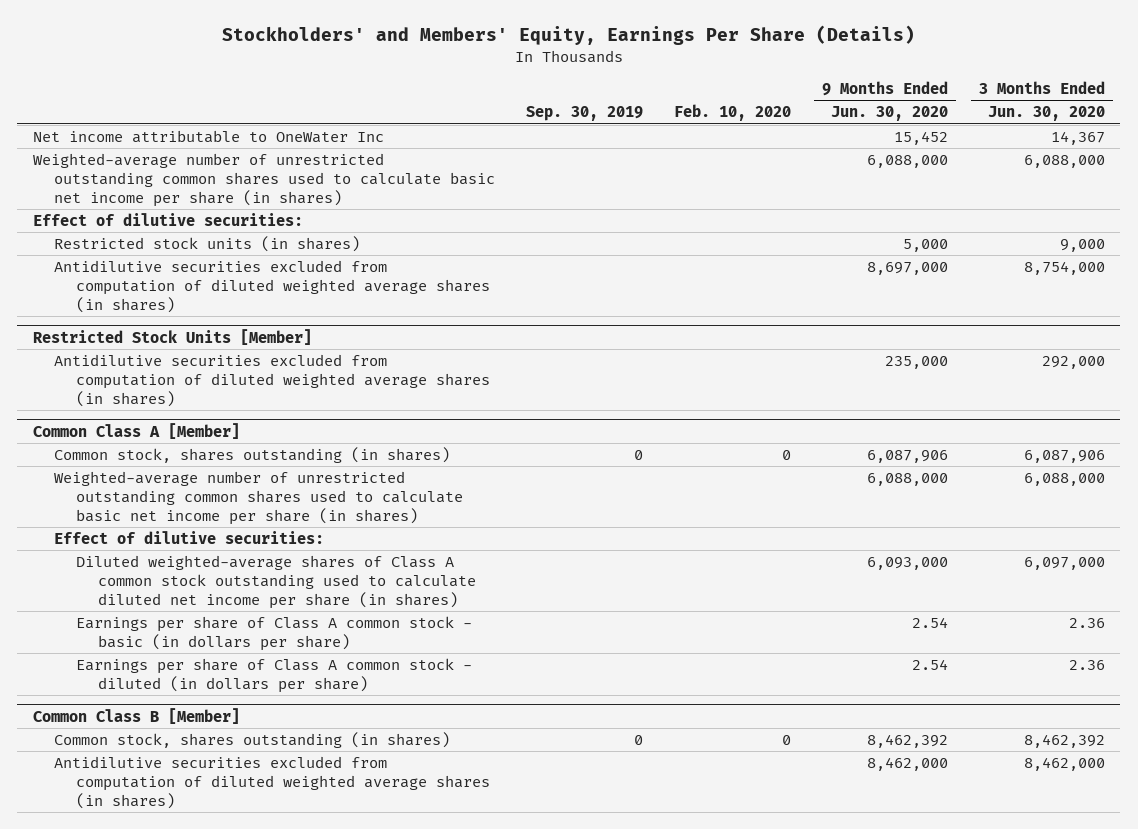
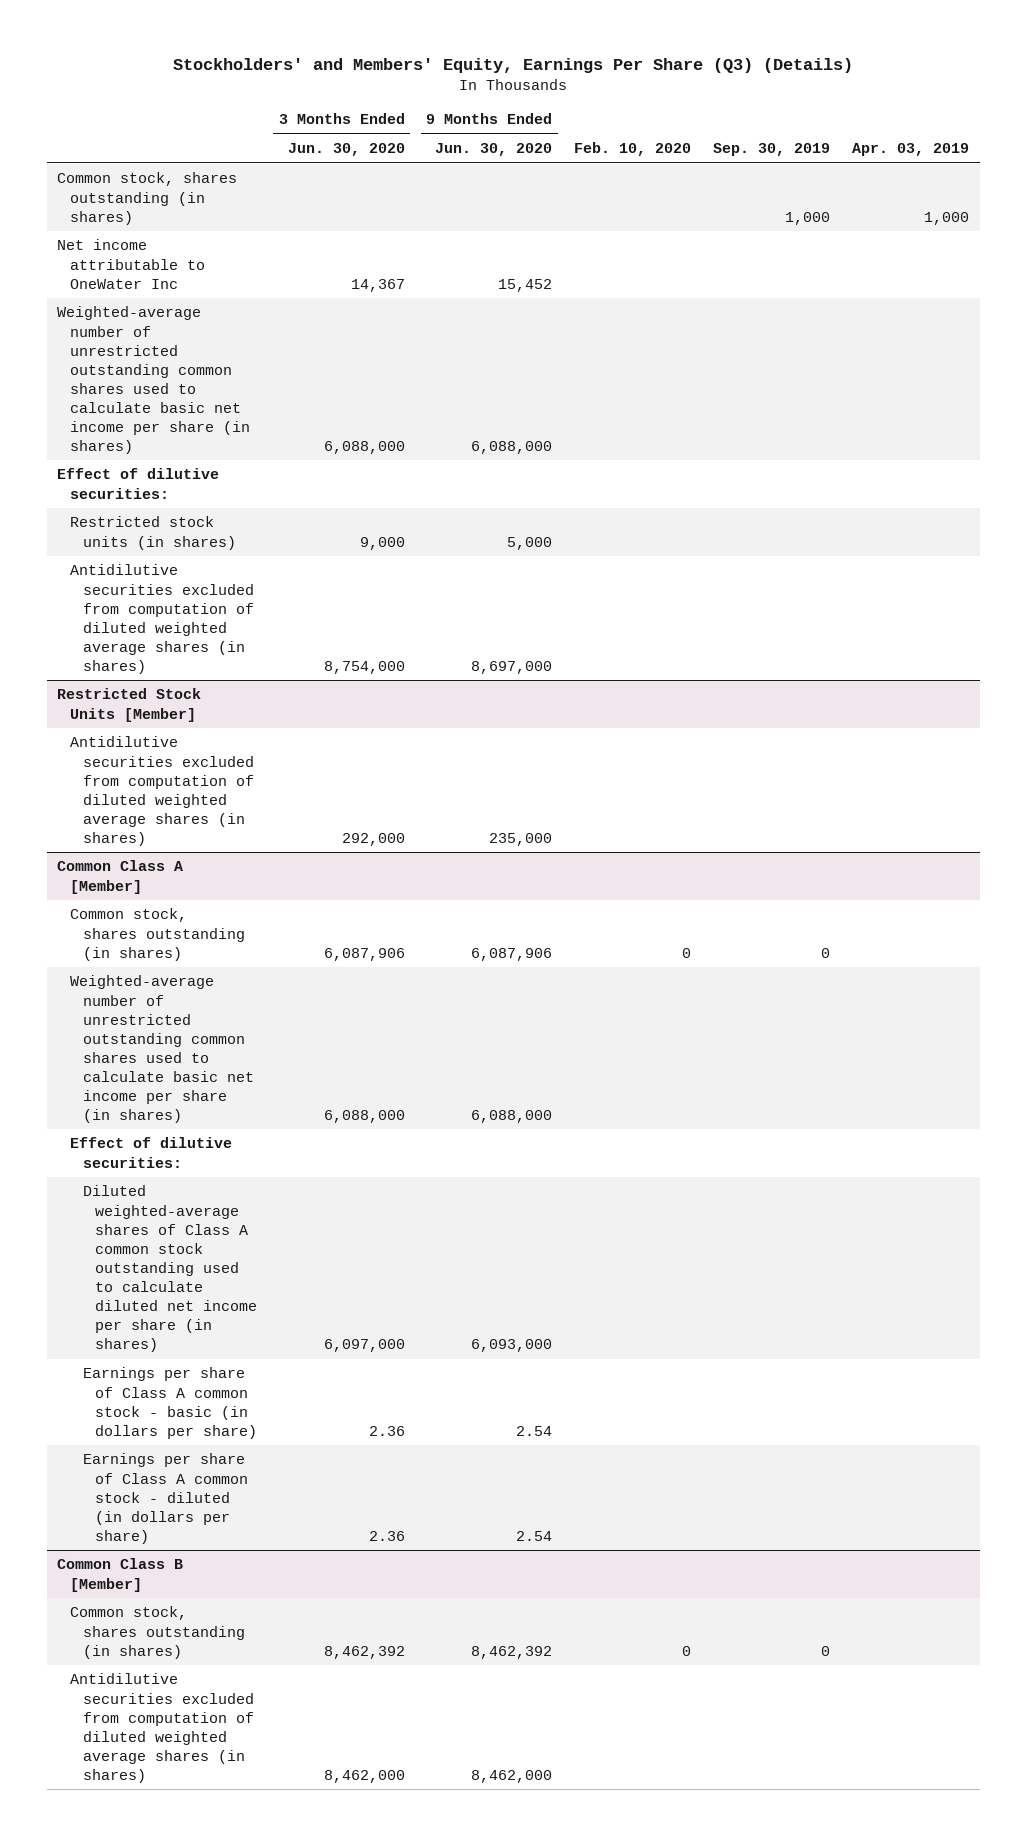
[221,25,915,46] Stockholders' and Members' Equity, Earnings Per Share (Details) -> [173,57,854,73] Stockholders' and Members' Equity, Earnings Per Share (Q3) (Details)
none -> [851,143,969,157] Apr. 03, 2019
none -> [57,172,238,225] Common stock, shares outstanding (in shares)

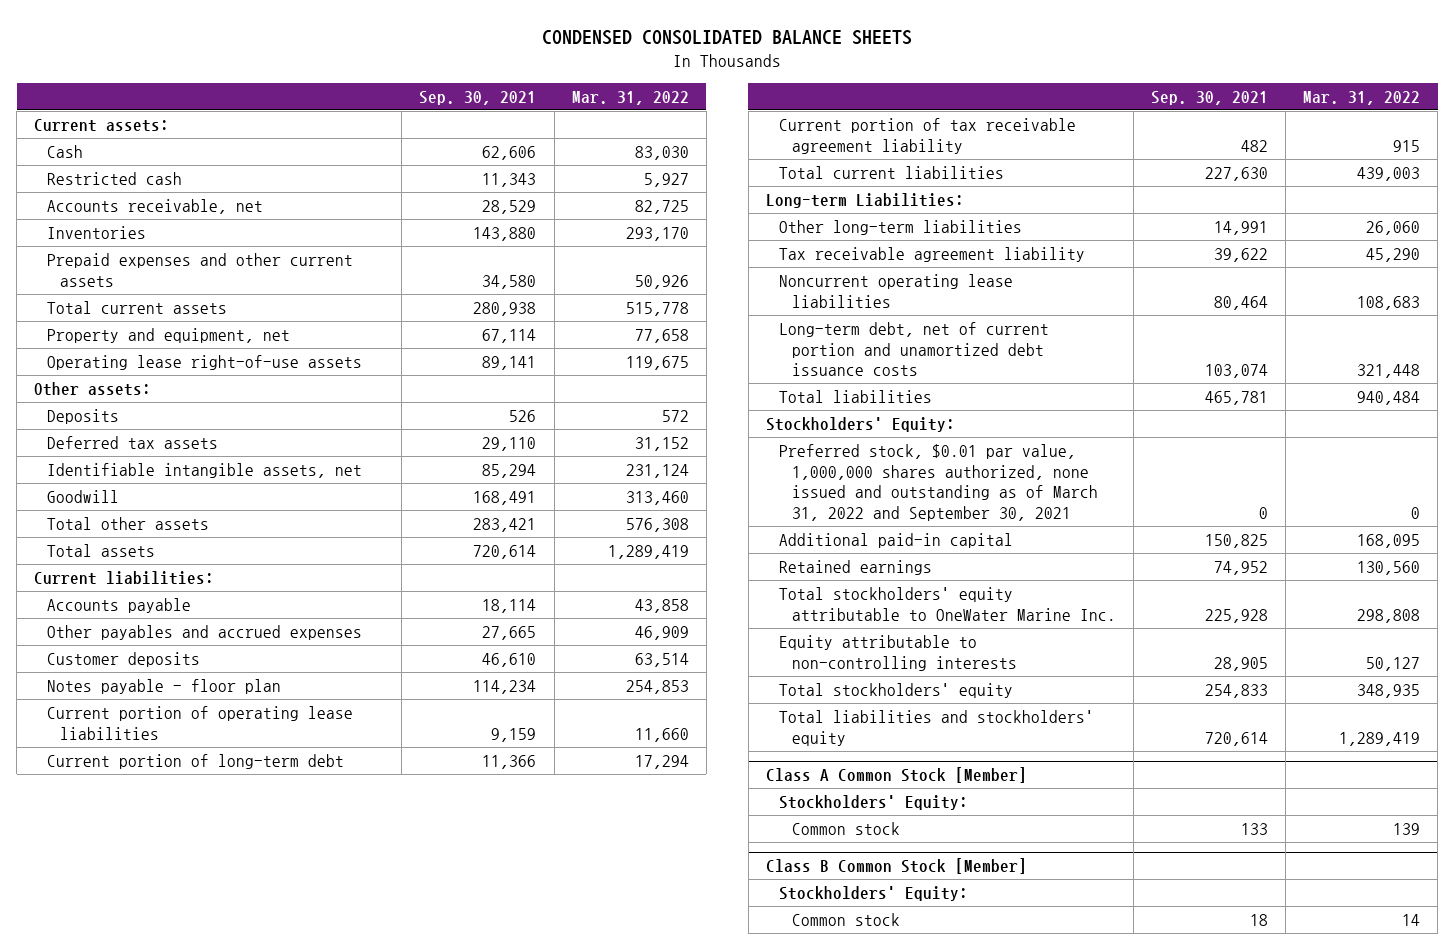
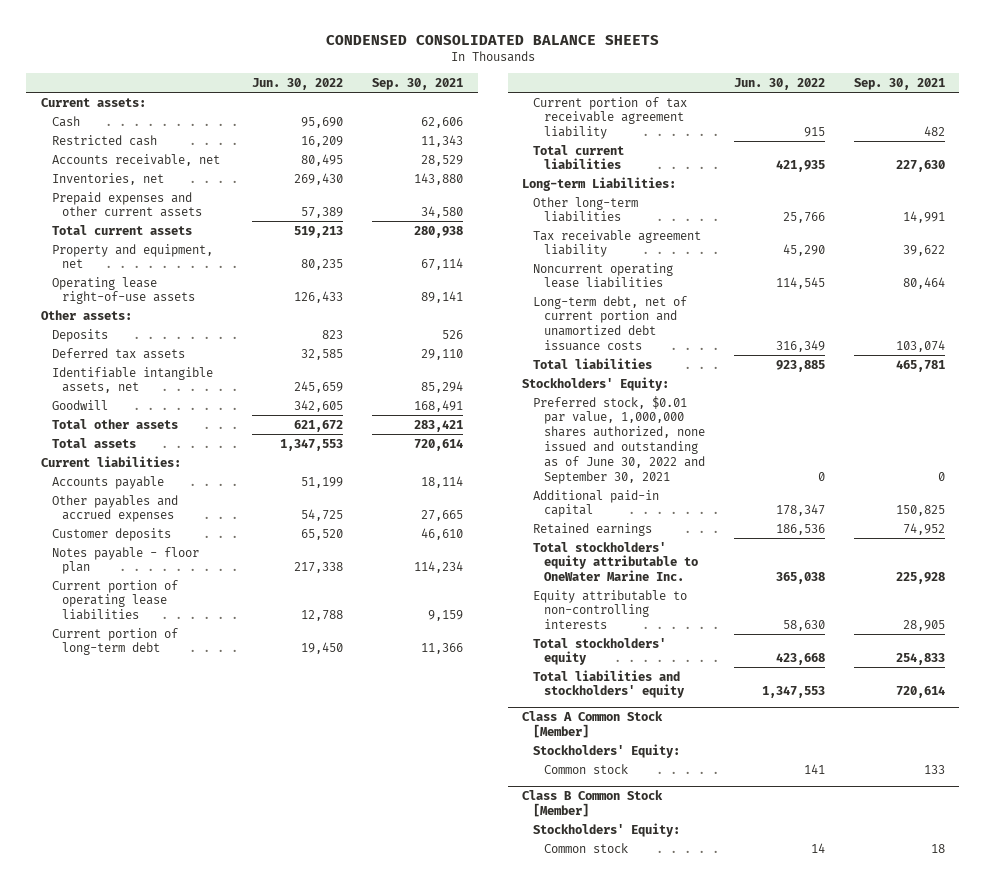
[571,90,689,105] Mar. 31, 2022 -> none
none -> [252,77,344,90] Jun. 30, 2022
[47,225,147,239] Inventories -> [51,172,164,185] Inventories, net
[778,443,1098,522] Preferred stock, $0.01 par value, 1,000,000 shares authorized, none issued and outstanding as of March 31, 2022 and September 30, 2021 -> [533,395,705,484] Preferred stock, $0.01 par value, 1,000,000 shares authorized, none issued and outstanding as of June 30, 2022 and September 30, 2021

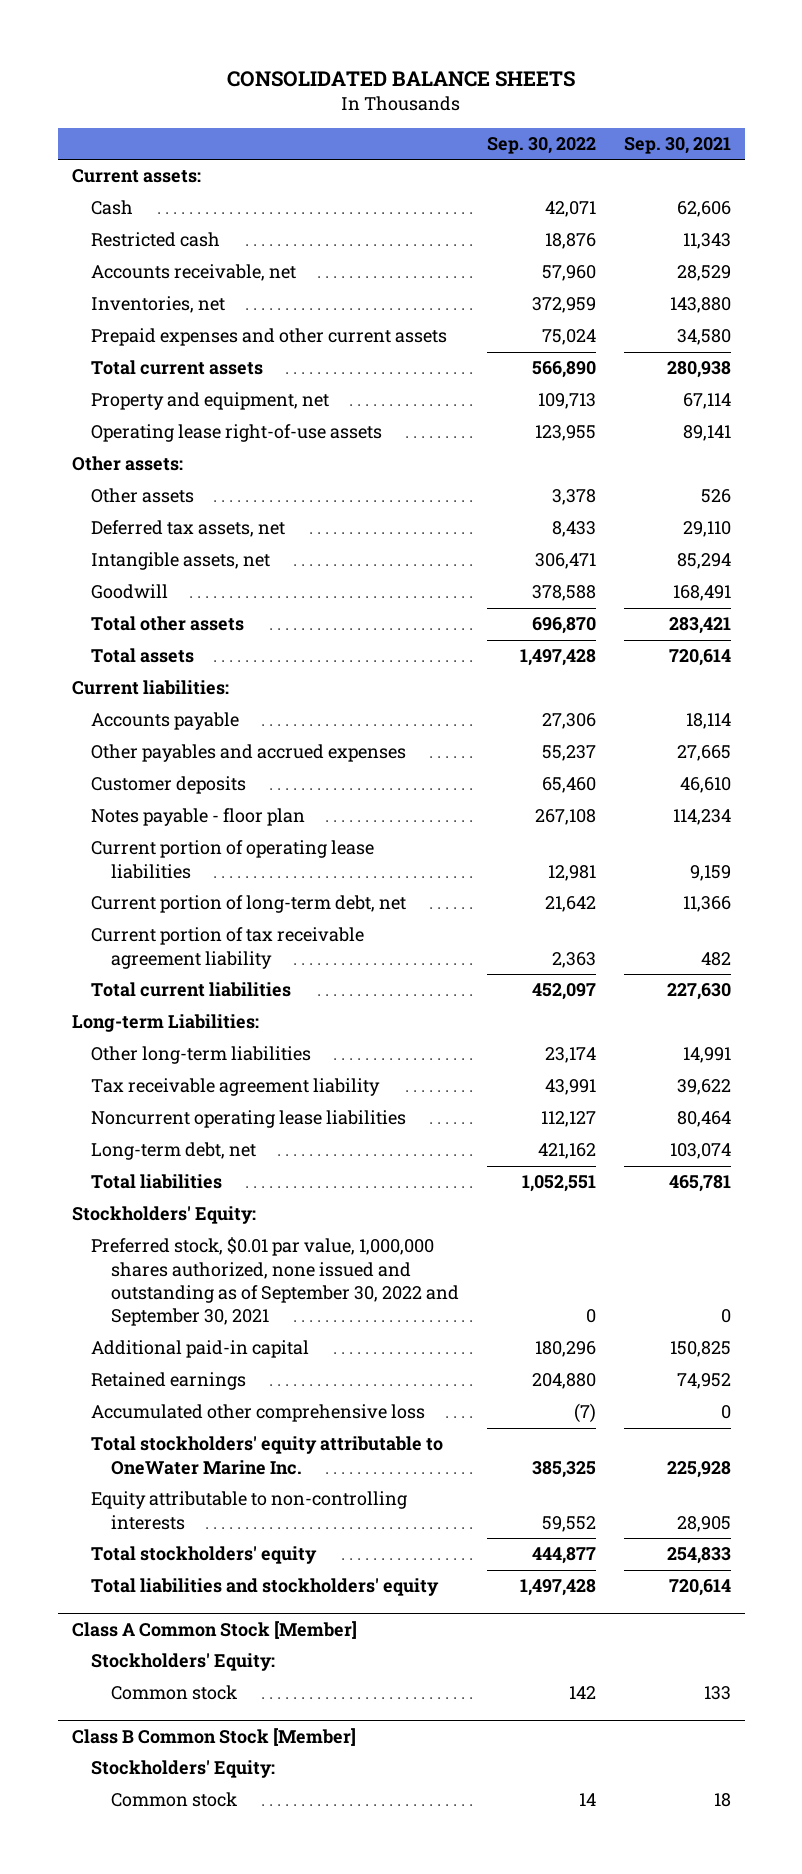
[325,35,659,46] CONDENSED CONSOLIDATED BALANCE SHEETS -> [227,70,576,87] CONSOLIDATED BALANCE SHEETS
[252,77,344,90] Jun. 30, 2022 -> none
none -> [486,137,596,155] Sep. 30, 2022
[51,328,108,342] Deposits -> [91,488,195,504] Other assets
[51,347,185,359] Deferred tax assets -> [91,520,286,538] Deferred tax assets, net
[51,366,213,394] Identifiable intangible assets, net -> [91,552,271,571] Intangible assets, net
[51,627,178,656] Current portion of long-term debt -> [91,895,407,914] Current portion of long-term debt, net
[533,295,688,352] Long-term debt, net of current portion and unamortized debt issuance costs -> [91,1142,257,1161] Long-term debt, net
[533,395,705,484] Preferred stock, $0.01 par value, 1,000,000 shares authorized, none issued and outstanding as of June 30, 2022 and September 30, 2021 -> [91,1237,459,1327] Preferred stock, $0.01 par value, 1,000,000 shares authorized, none issued and outstanding as of September 30, 2022 and September 30, 2021
none -> [91,1404,426,1423] Accumulated other comprehensive loss

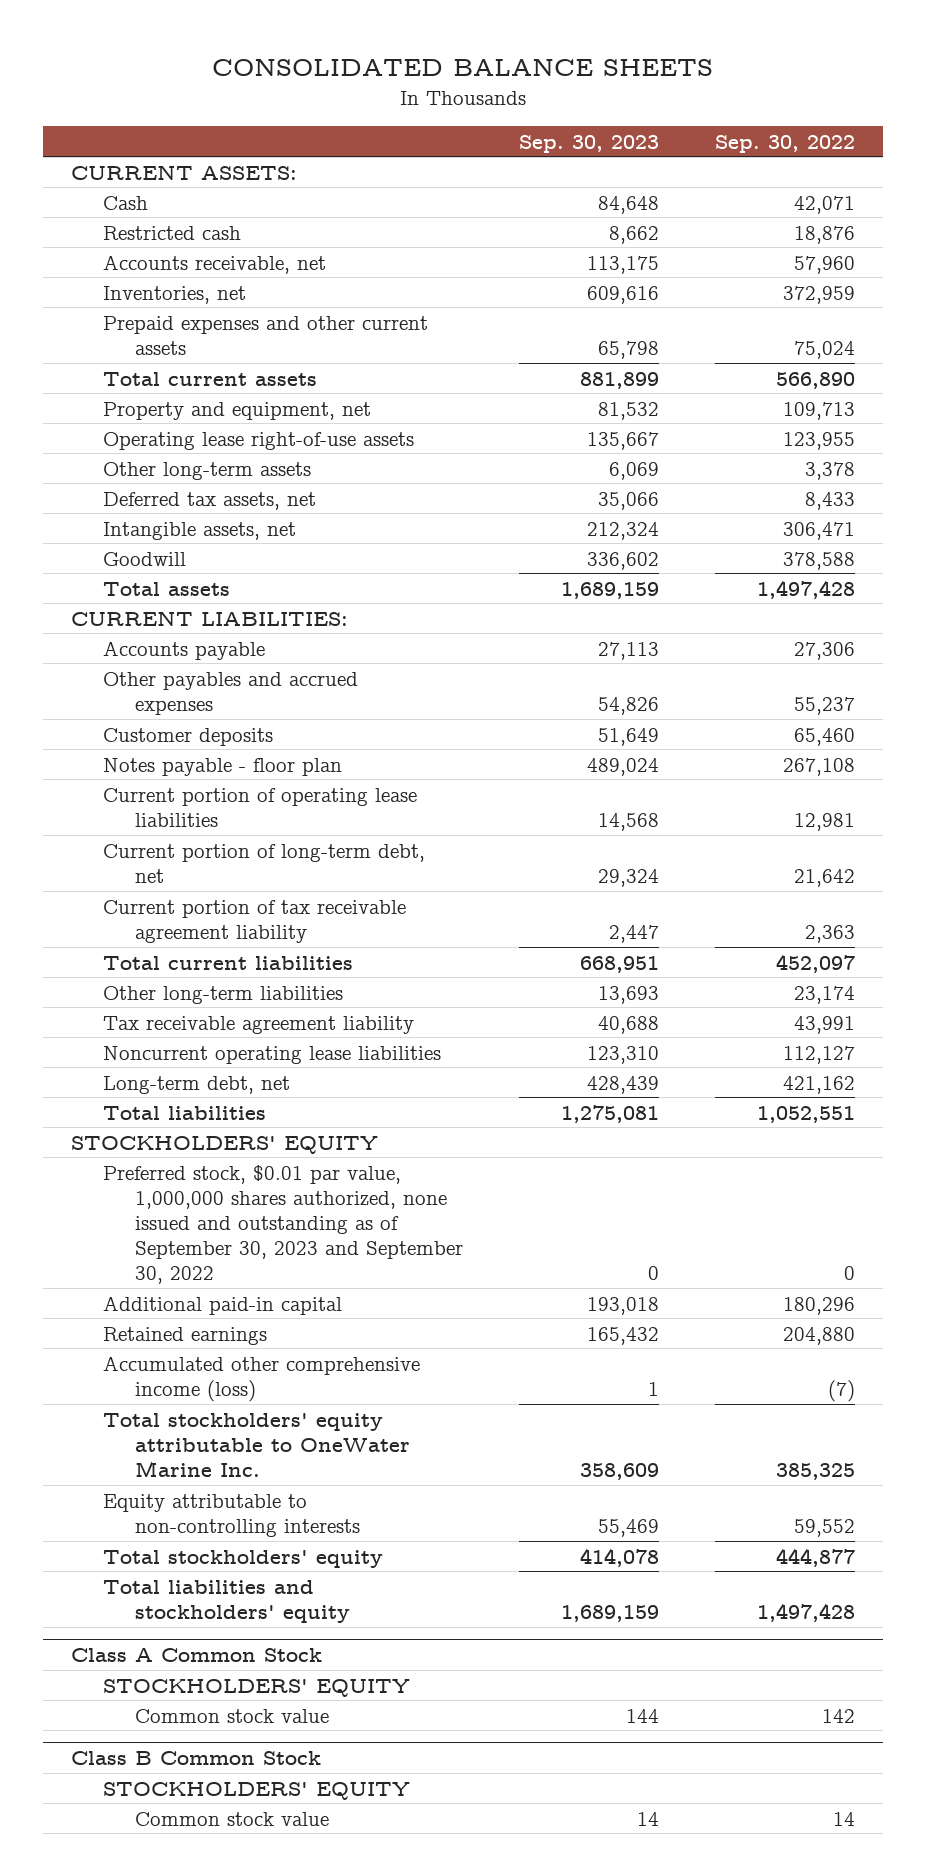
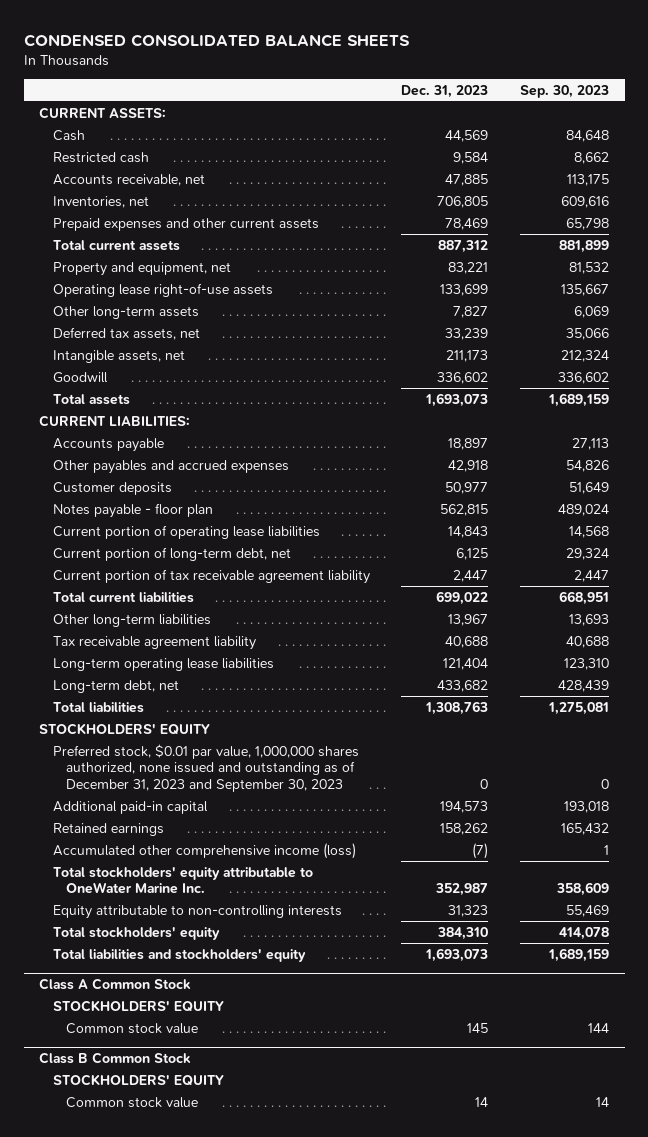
[212,59,714,77] CONSOLIDATED BALANCE SHEETS -> [23,33,410,47] CONDENSED CONSOLIDATED BALANCE SHEETS
[714,134,855,153] Sep. 30, 2022 -> none
none -> [401,84,489,98] Dec. 31, 2023
[103,1045,442,1064] Noncurrent operating lease liabilities -> [52,657,274,671] Long-term operating lease liabilities
[103,1164,464,1284] Preferred stock, $0.01 par value, 1,000,000 shares authorized, none issued and outstanding as of September 30, 2023 and September 30, 2022 -> [52,743,359,793] Preferred stock, $0.01 par value, 1,000,000 shares authorized, none issued and outstanding as of December 31, 2023 and September 30, 2023

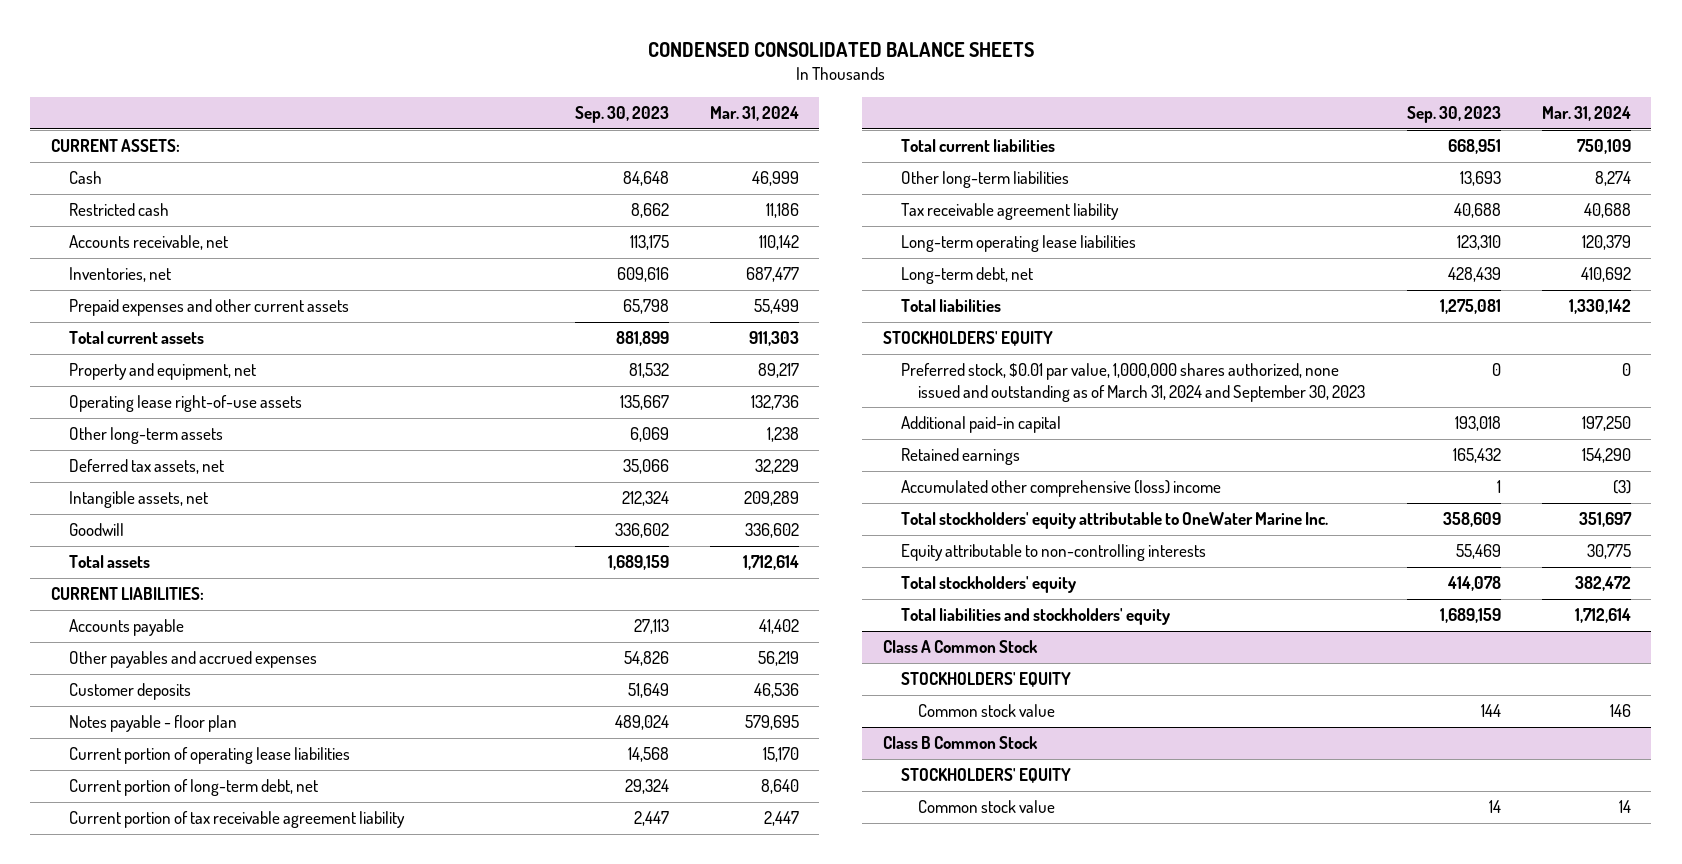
[401,84,489,98] Dec. 31, 2023 -> none
none -> [709,106,799,122] Mar. 31, 2024
[52,743,359,793] Preferred stock, $0.01 par value, 1,000,000 shares authorized, none issued and outstanding as of December 31, 2023 and September 30, 2023 -> [900,363,1366,402] Preferred stock, $0.01 par value, 1,000,000 shares authorized, none issued and outstanding as of March 31, 2024 and September 30, 2023
[52,842,356,859] Accumulated other comprehensive income (loss) -> [900,480,1221,498] Accumulated other comprehensive (loss) income

